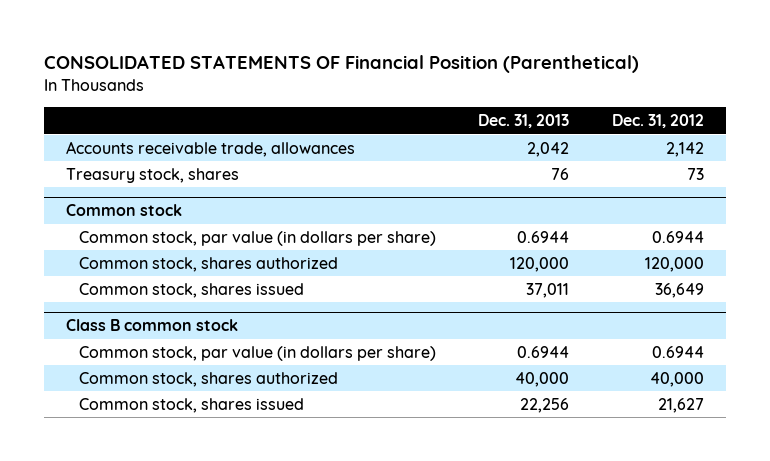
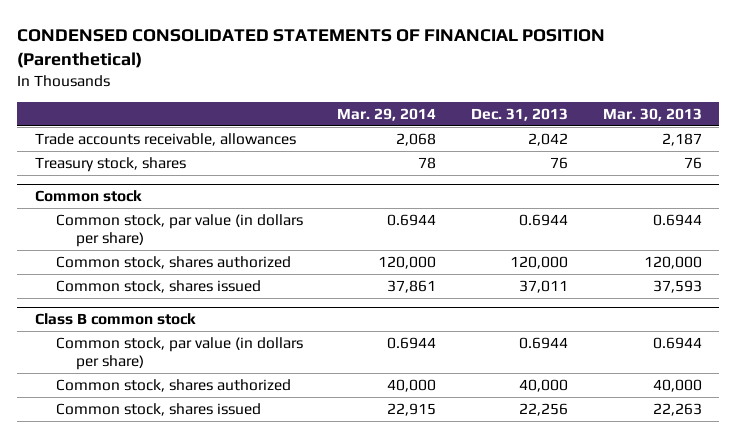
[44,55,640,74] CONSOLIDATED STATEMENTS OF Financial Position (Parenthetical) -> [17,29,606,69] CONDENSED CONSOLIDATED STATEMENTS OF FINANCIAL POSITION (Parenthetical)
[612,114,705,129] Dec. 31, 2012 -> none
none -> [337,107,437,121] Mar. 29, 2014
none -> [602,107,702,121] Mar. 30, 2013
[65,140,355,157] Accounts receivable trade, allowances -> [34,132,296,146] Trade accounts receivable, allowances

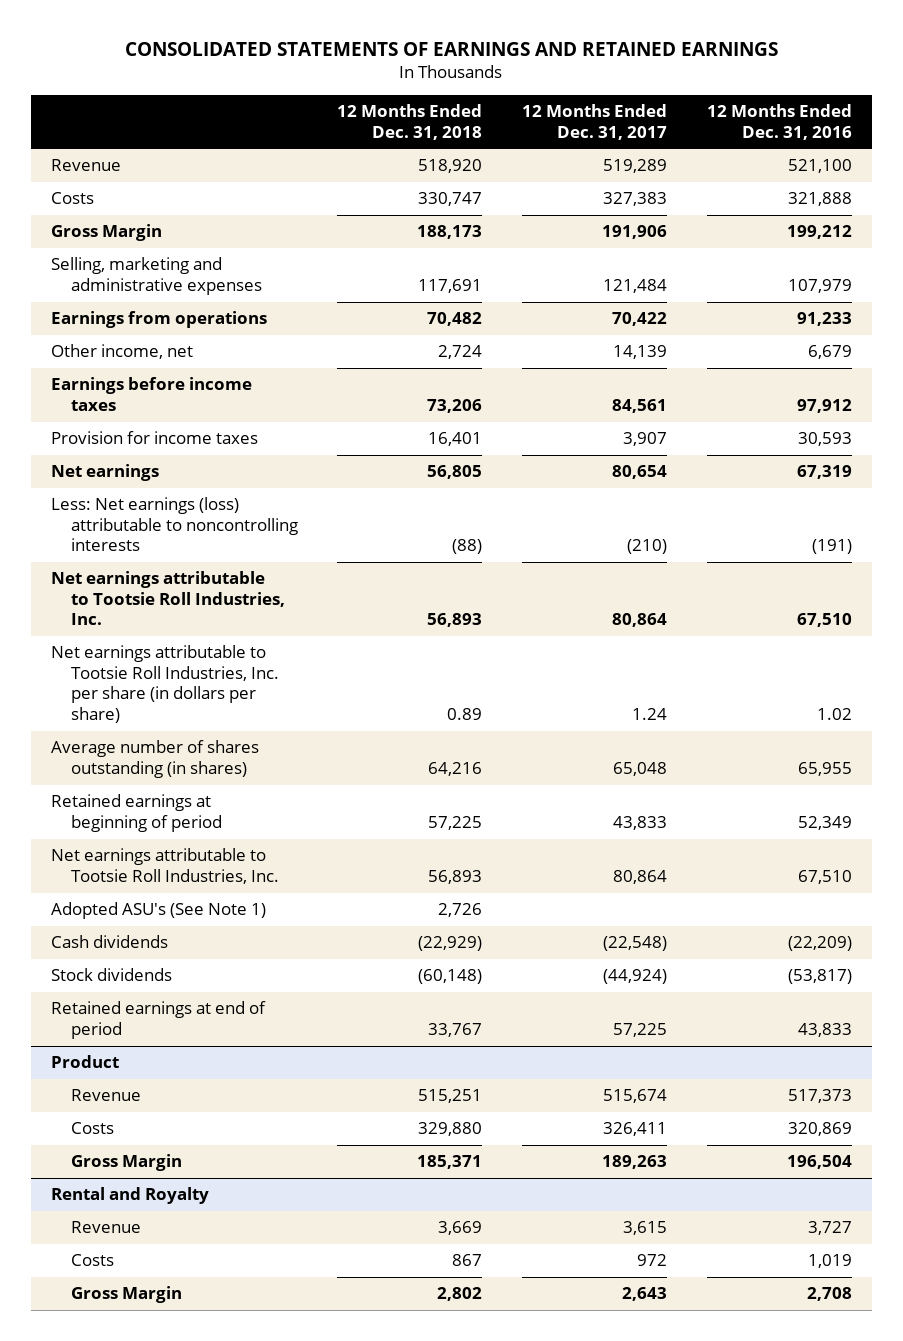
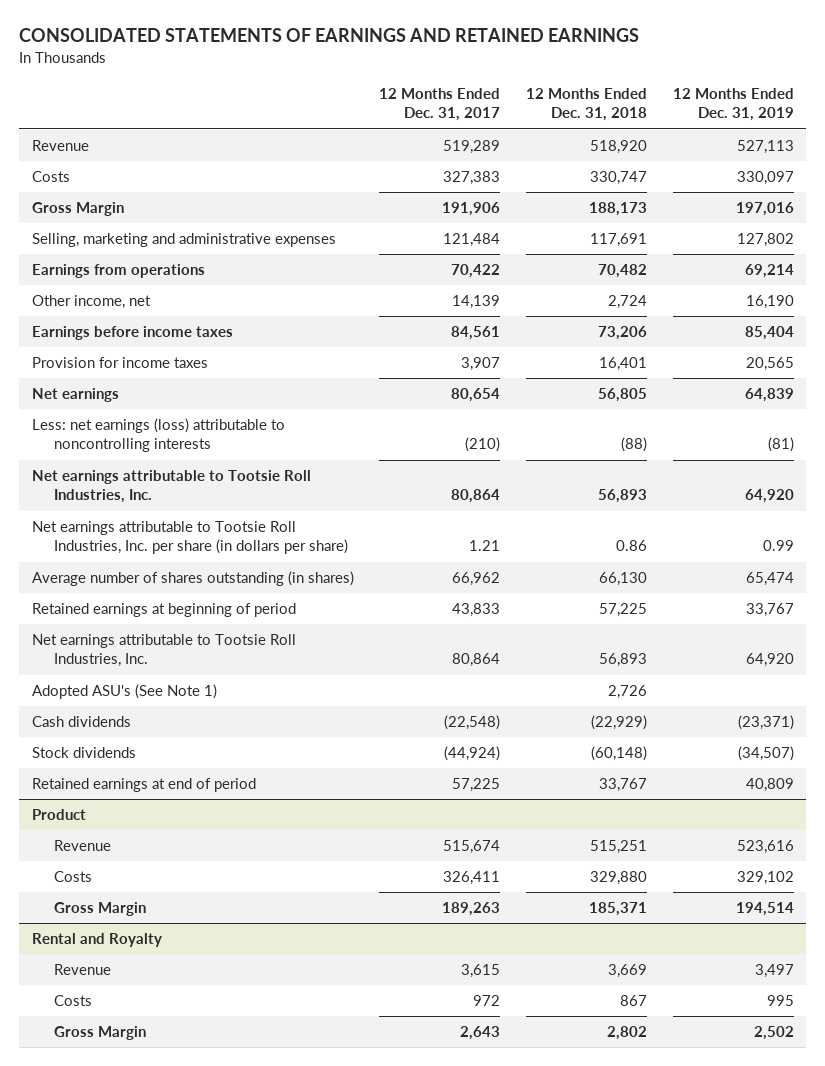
[706,104,852,140] 12 Months Ended Dec. 31, 2016 -> none
none -> [672,87,794,122] 12 Months Ended Dec. 31, 2019
[50,497,298,552] Less: Net earnings (loss) attributable to noncontrolling interests -> [31,418,285,453] Less: net earnings (loss) attributable to noncontrolling interests
[447,707,483,720] 0.89 -> [615,540,647,552] 0.86
[632,707,668,720] 1.24 -> [469,540,501,552] 1.21
[428,761,483,776] 64,216 -> [598,572,647,587] 66,130
[613,761,668,776] 65,048 -> [452,572,501,587] 66,962

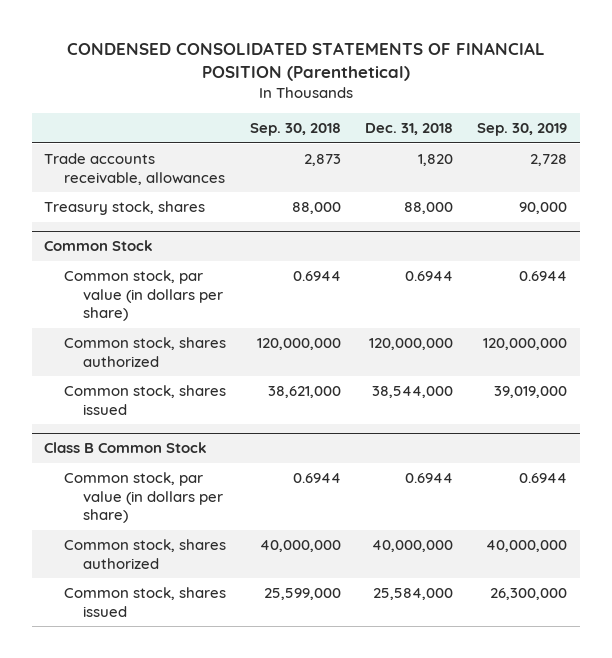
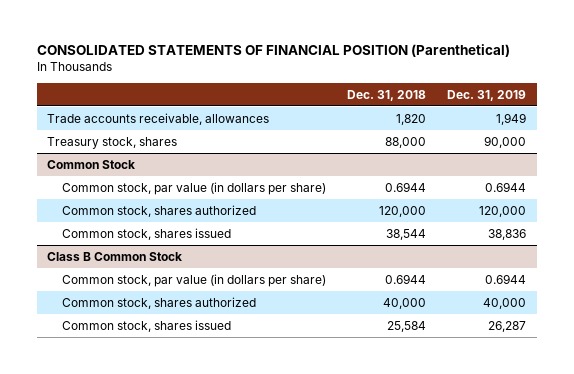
[66,42,545,82] CONDENSED CONSOLIDATED STATEMENTS OF FINANCIAL POSITION (Parenthetical) -> [36,44,510,58] CONSOLIDATED STATEMENTS OF FINANCIAL POSITION (Parenthetical)
[249,123,341,137] Sep. 30, 2018 -> none
[477,123,568,137] Sep. 30, 2019 -> none
none -> [447,89,527,101] Dec. 31, 2019
[369,338,454,351] 120,000,000 -> [379,205,427,217] 120,000
[372,386,454,399] 38,544,000 -> [386,228,427,240] 38,544
[372,540,454,553] 40,000,000 -> [383,297,427,309] 40,000
[373,588,454,601] 25,584,000 -> [387,320,427,332] 25,584

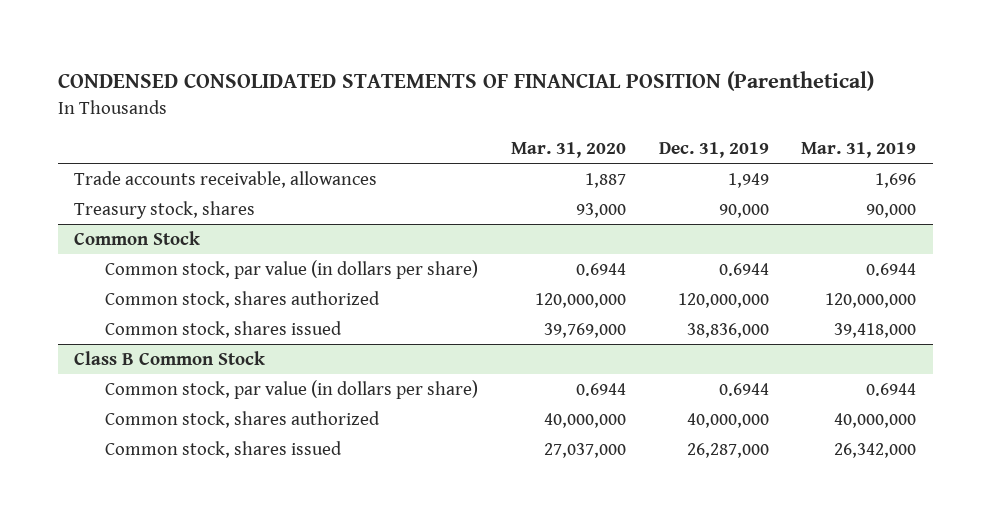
[36,44,510,58] CONSOLIDATED STATEMENTS OF FINANCIAL POSITION (Parenthetical) -> [57,70,874,91] CONDENSED CONSOLIDATED STATEMENTS OF FINANCIAL POSITION (Parenthetical)
[347,89,427,101] Dec. 31, 2018 -> none
none -> [510,141,626,158] Mar. 31, 2020
none -> [801,141,917,158] Mar. 31, 2019
[479,205,527,217] 120,000 -> [677,293,769,309] 120,000,000
[488,228,527,240] 38,836 -> [686,323,769,339] 38,836,000
[483,297,527,309] 40,000 -> [686,413,769,429] 40,000,000
[488,320,527,332] 26,287 -> [686,443,769,459] 26,287,000

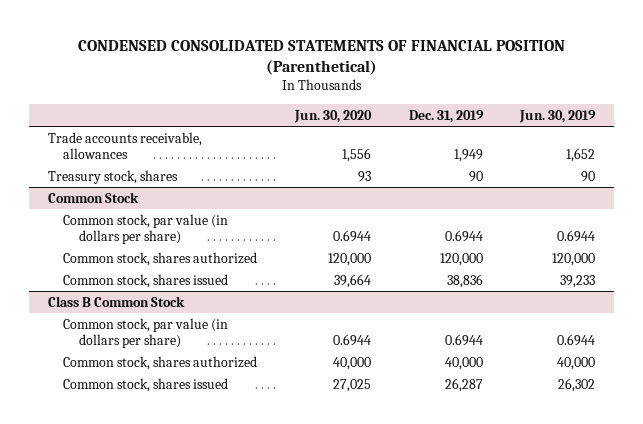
[510,141,626,158] Mar. 31, 2020 -> none
[801,141,917,158] Mar. 31, 2019 -> none
none -> [293,109,372,123] Jun. 30, 2020
none -> [519,109,597,123] Jun. 30, 2019
[718,204,769,219] 90,000 -> [468,170,483,182] 90
[677,293,769,309] 120,000,000 -> [439,252,483,266] 120,000
[686,323,769,339] 38,836,000 -> [446,273,483,288] 38,836
[686,413,769,429] 40,000,000 -> [444,356,483,370] 40,000
[686,443,769,459] 26,287,000 -> [444,377,483,392] 26,287

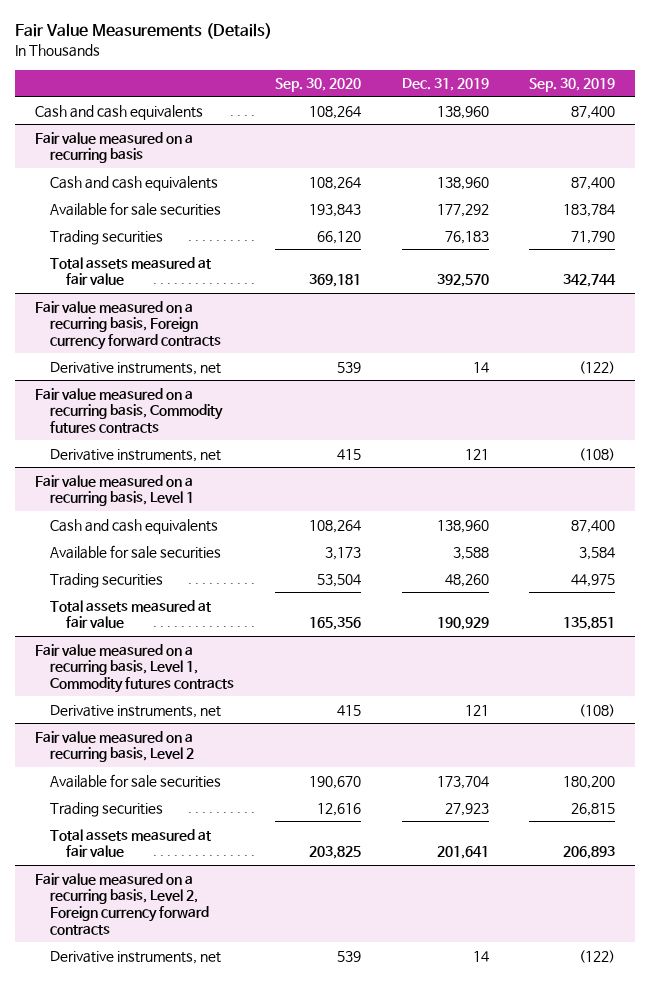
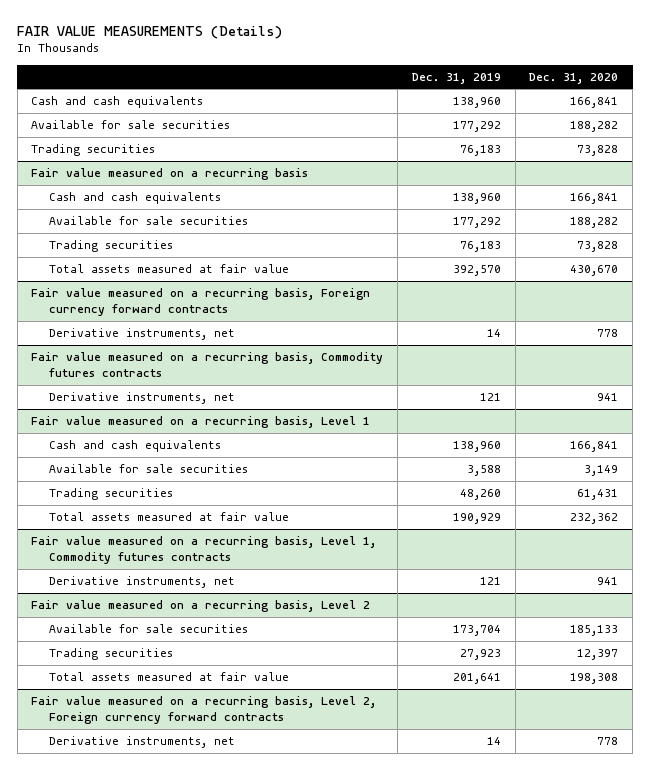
[14,23,272,40] Fair Value Measurements (Details) -> [17,26,283,40] FAIR VALUE MEASUREMENTS (Details)
[274,78,361,93] Sep. 30, 2020 -> none
[529,78,616,93] Sep. 30, 2019 -> none
none -> [529,72,619,84] Dec. 31, 2020
none -> [31,120,231,130] Available for sale securities
none -> [31,144,156,157] Trading securities

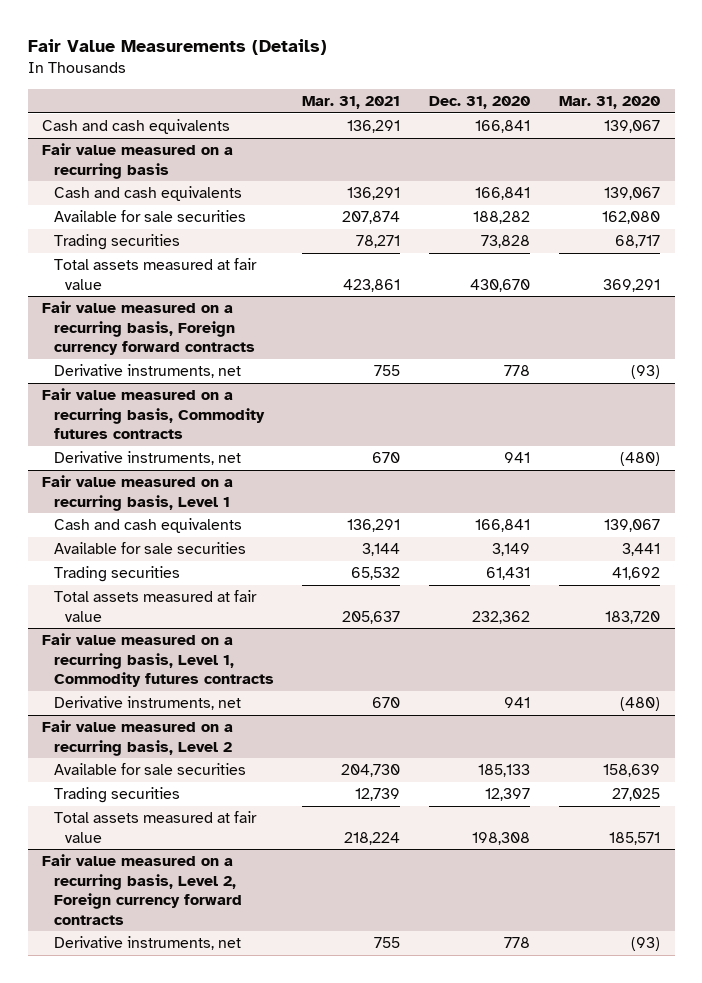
[17,26,283,40] FAIR VALUE MEASUREMENTS (Details) -> [27,39,327,56] Fair Value Measurements (Details)
[411,72,501,84] Dec. 31, 2019 -> none
none -> [302,96,401,110] Mar. 31, 2021
none -> [559,96,661,110] Mar. 31, 2020
[31,120,231,130] Available for sale securities -> none
[31,144,156,157] Trading securities -> none

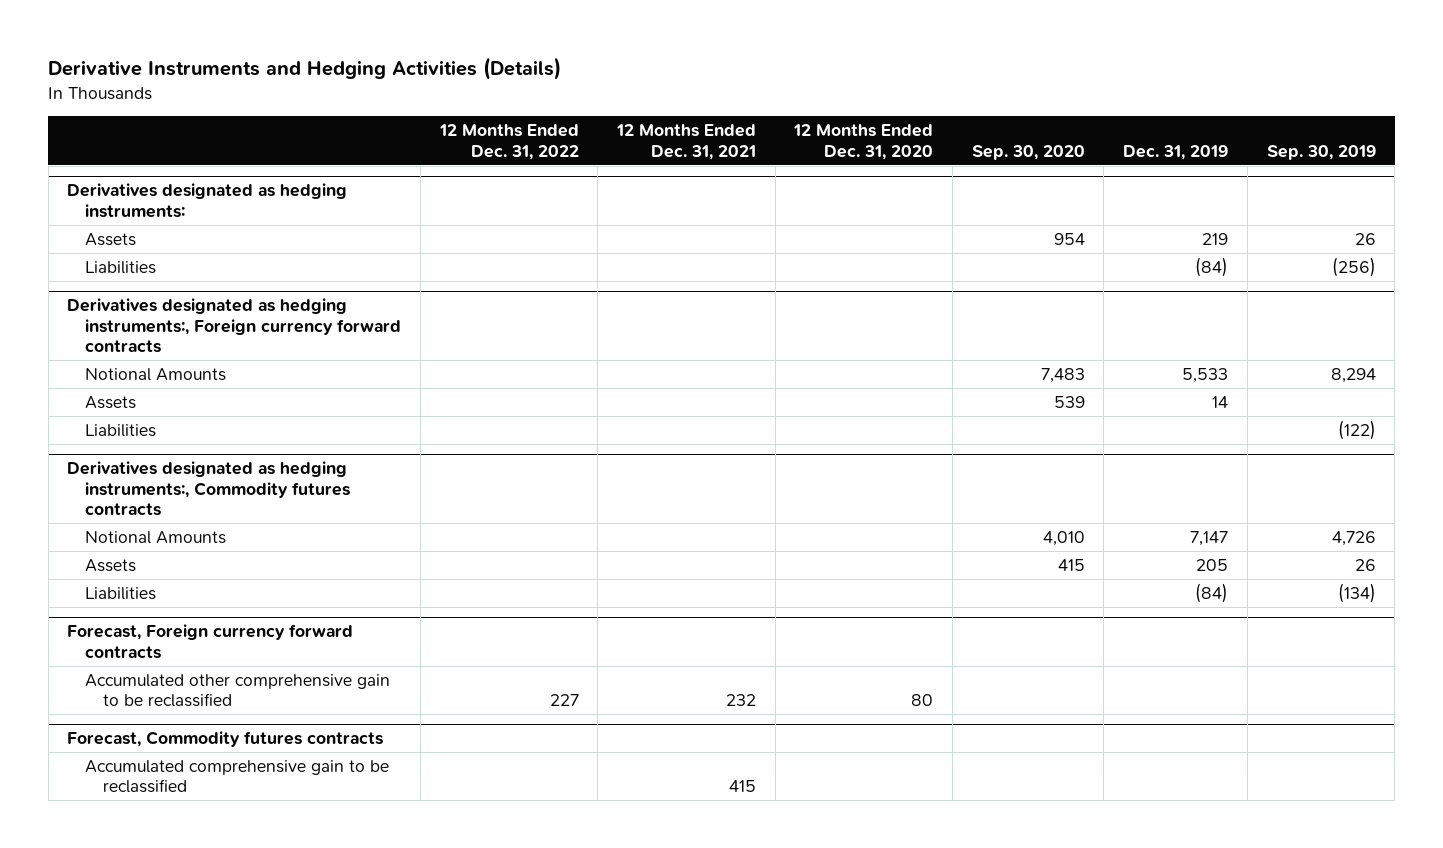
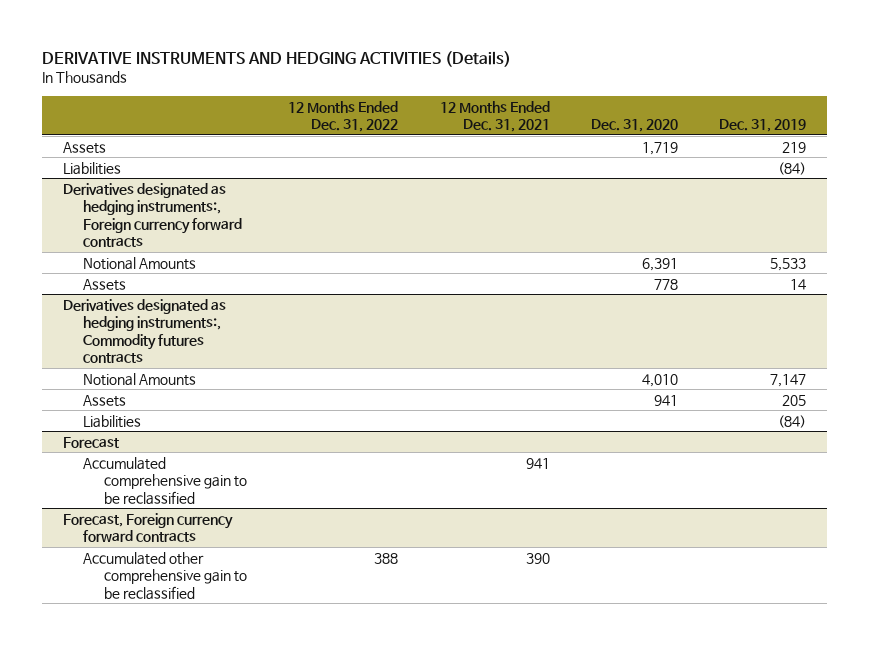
[48,57,562,81] Derivative Instruments and Hedging Activities (Details) -> [42,50,512,67] DERIVATIVE INSTRUMENTS AND HEDGING ACTIVITIES (Details)
[793,124,934,160] 12 Months Ended Dec. 31, 2020 -> none
[971,144,1085,160] Sep. 30, 2020 -> none
[1266,144,1376,160] Sep. 30, 2019 -> none
none -> [590,119,678,133] Dec. 31, 2020
[67,183,348,218] Derivatives designated as hedging instruments: -> none
[85,423,157,437] Liabilities -> none
none -> [62,436,119,448] Forecast
none -> [83,456,248,505] Accumulated comprehensive gain to be reclassified
[67,731,384,748] Forecast, Commodity futures contracts -> none
[85,759,390,794] Accumulated comprehensive gain to be reclassified -> none
[549,694,579,707] 227 -> [374,552,399,564] 388
[725,694,756,707] 232 -> [525,552,550,564] 390

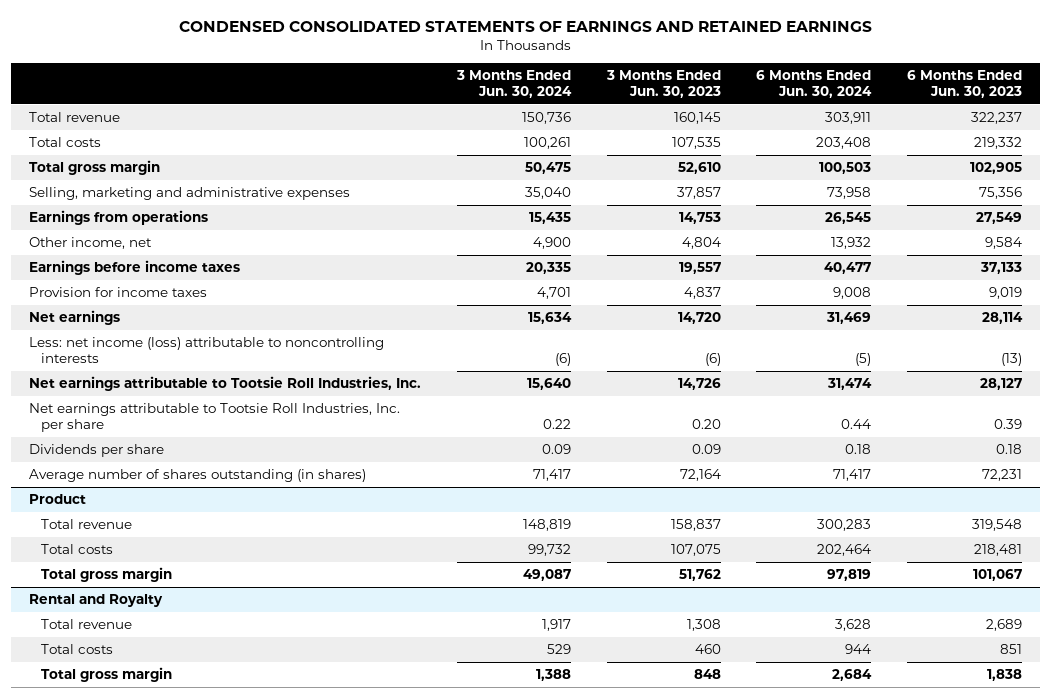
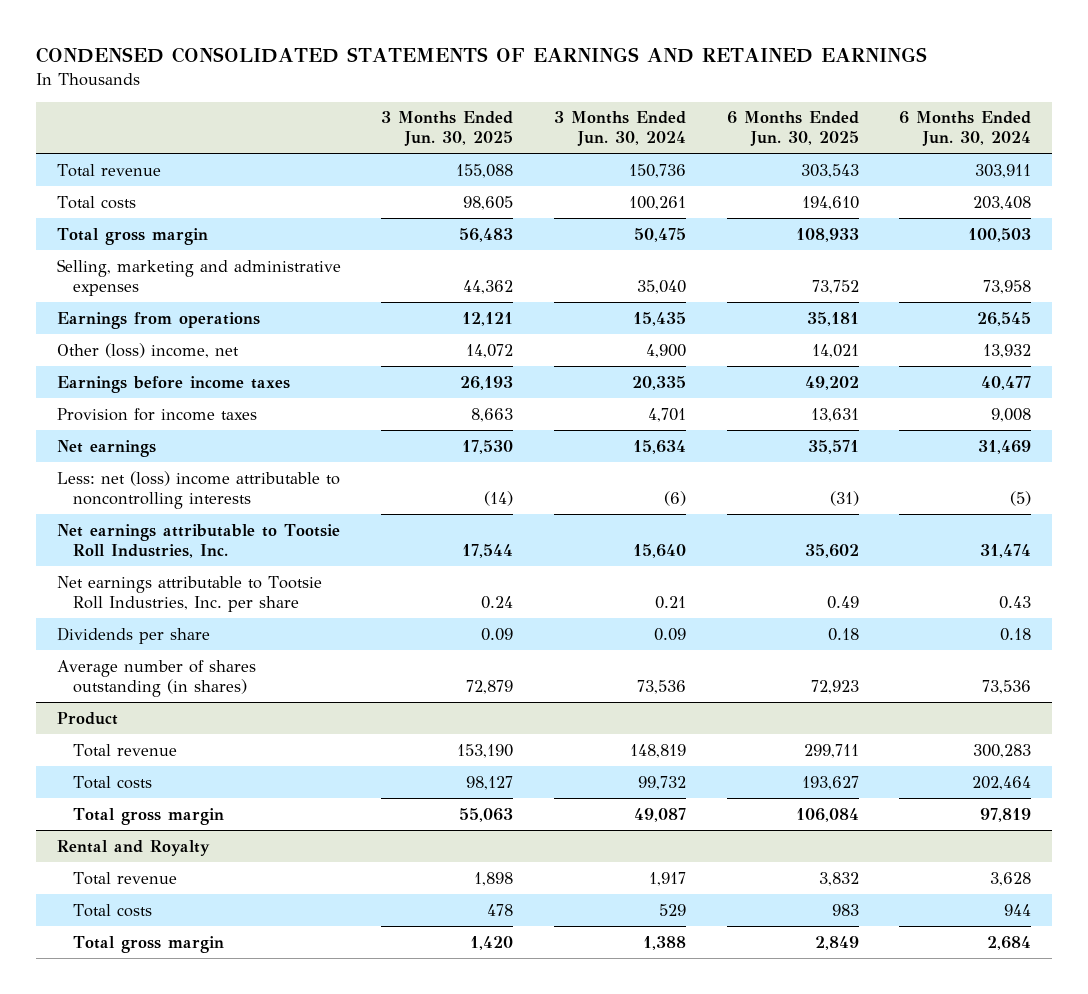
[605,70,721,99] 3 Months Ended Jun. 30, 2023 -> none
[906,70,1022,99] 6 Months Ended Jun. 30, 2023 -> none
none -> [381,111,514,147] 3 Months Ended Jun. 30, 2025
none -> [726,111,859,147] 6 Months Ended Jun. 30, 2025
[29,237,153,250] Other income, net -> [56,342,239,358] Other (loss) income, net
[29,337,385,363] Less: net income (loss) attributable to noncontrolling interests -> [56,470,340,509] Less: net (loss) income attributable to noncontrolling interests
[542,418,571,429] 0.22 -> [654,595,686,609] 0.21
[841,418,872,429] 0.44 -> [999,595,1032,609] 0.43
[532,469,571,482] 71,417 -> [636,679,686,694] 73,536
[833,469,872,482] 71,417 -> [982,679,1032,694] 73,536

